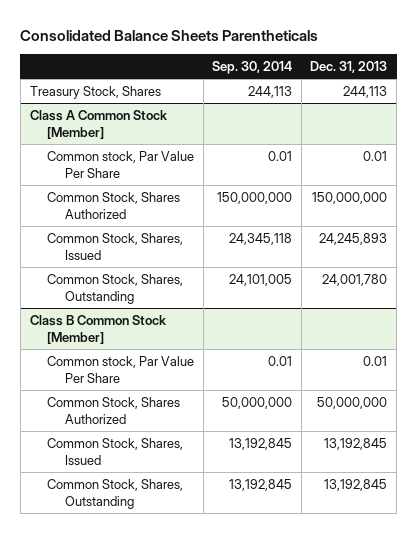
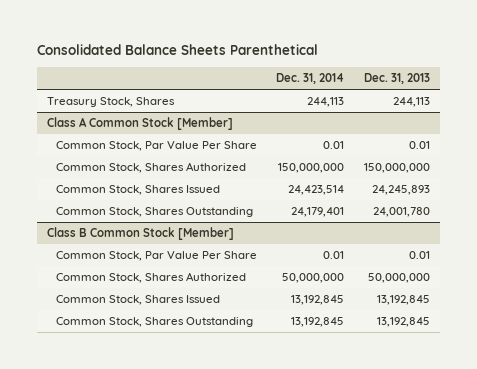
[20,29,319,41] Consolidated Balance Sheets Parentheticals -> [36,44,318,56] Consolidated Balance Sheets Parenthetical
[212,61,293,75] Sep. 30, 2014 -> none
none -> [276,73,345,85] Dec. 31, 2014
[47,150,195,179] Common stock, Par Value Per Share -> [55,141,257,152] Common Stock, Par Value Per Share
[47,232,184,261] Common Stock, Shares, Issued -> [55,185,220,196] Common Stock, Shares Issued
[47,273,184,305] Common Stock, Shares, Outstanding -> [55,207,253,218] Common Stock, Shares Outstanding
[47,355,195,384] Common stock, Par Value Per Share -> [55,251,257,262] Common Stock, Par Value Per Share
[47,437,184,466] Common Stock, Shares, Issued -> [55,295,220,306] Common Stock, Shares Issued
[47,478,184,510] Common Stock, Shares, Outstanding -> [55,317,253,328] Common Stock, Shares Outstanding

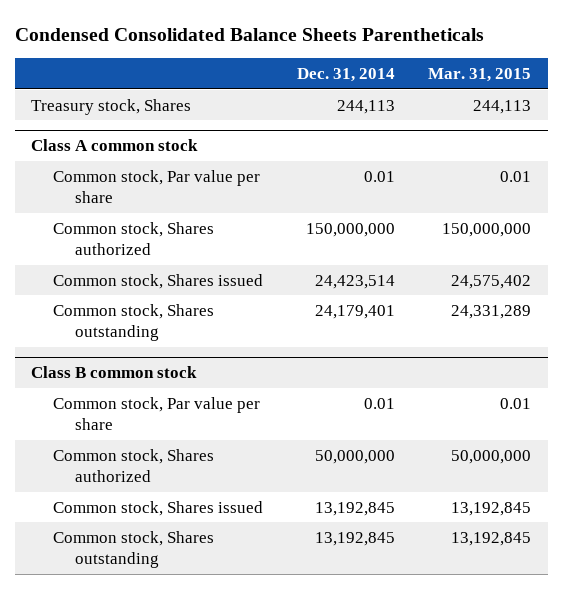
[36,44,318,56] Consolidated Balance Sheets Parenthetical -> [14,28,484,42] Condensed Consolidated Balance Sheets Parentheticals
[364,73,431,85] Dec. 31, 2013 -> none
none -> [428,67,532,82] Mar. 31, 2015
[46,97,175,108] Treasury Stock, Shares -> [31,98,192,115] Treasury stock, Shares
[46,117,233,131] Class A Common Stock [Member] -> [31,139,199,152] Class A common stock
[55,141,257,152] Common Stock, Par Value Per Share -> [53,169,261,204] Common stock, Par value per share
[55,162,246,174] Common Stock, Shares Authorized -> [53,221,215,256] Common stock, Shares authorized
[55,185,220,196] Common Stock, Shares Issued -> [53,273,264,289] Common stock, Shares issued
[55,207,253,218] Common Stock, Shares Outstanding -> [53,303,215,342] Common stock, Shares outstanding
[46,227,234,241] Class B Common Stock [Member] -> [31,366,198,379] Class B common stock
[55,251,257,262] Common Stock, Par Value Per Share -> [53,396,261,431] Common stock, Par value per share
[55,272,246,284] Common Stock, Shares Authorized -> [53,448,215,483] Common stock, Shares authorized
[55,295,220,306] Common Stock, Shares Issued -> [53,500,264,516] Common stock, Shares issued
[55,317,253,328] Common Stock, Shares Outstanding -> [53,530,215,569] Common stock, Shares outstanding

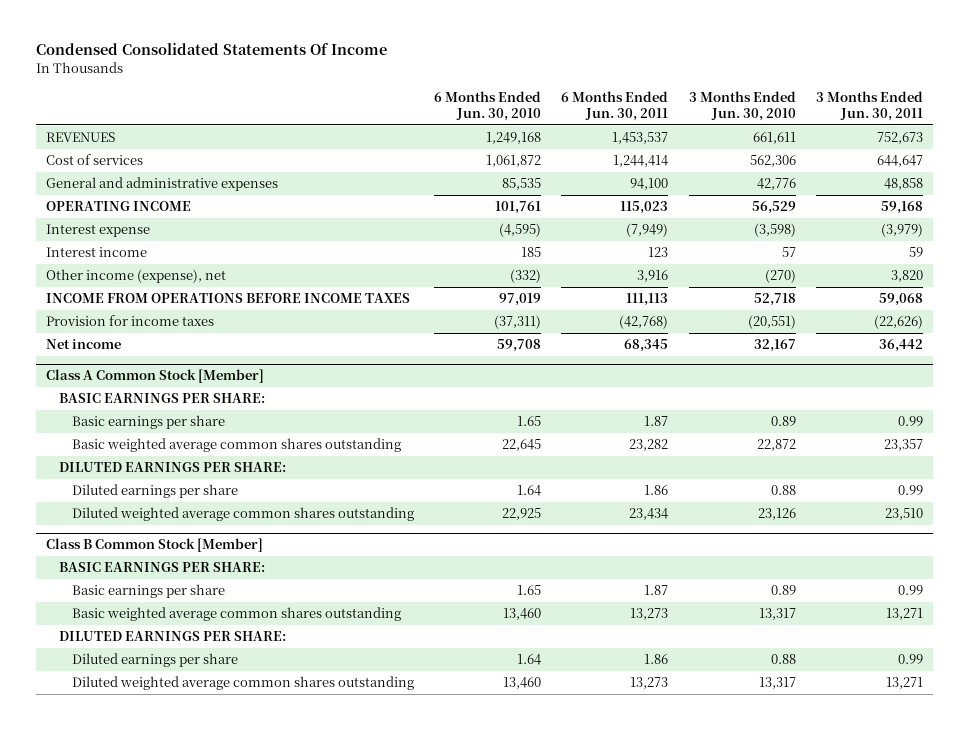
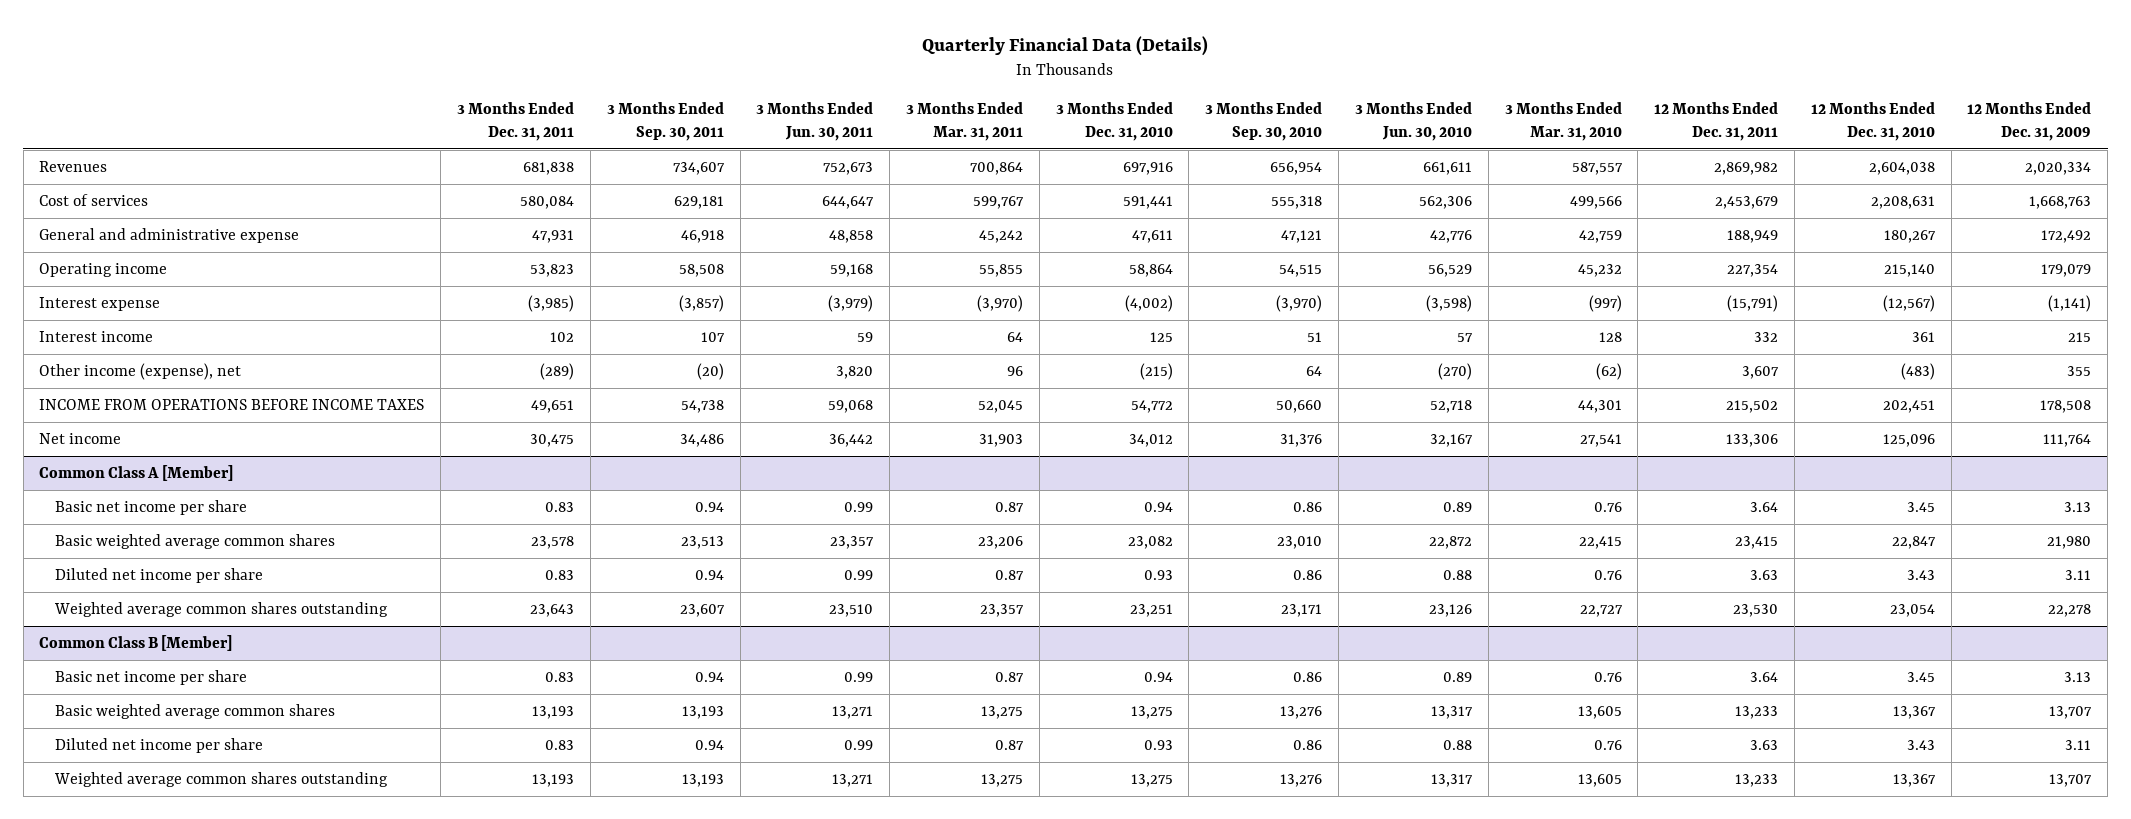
[35,43,387,56] Condensed Consolidated Statements Of Income -> [922,35,1209,56] Quarterly Financial Data (Details)
[433,90,541,121] 6 Months Ended Jun. 30, 2010 -> none
[561,90,669,121] 6 Months Ended Jun. 30, 2011 -> none
none -> [457,102,575,141] 3 Months Ended Dec. 31, 2011
none -> [606,102,724,141] 3 Months Ended Sep. 30, 2011
none -> [905,102,1023,141] 3 Months Ended Mar. 31, 2011
none -> [1055,102,1173,141] 3 Months Ended Dec. 31, 2010
none -> [1205,102,1323,141] 3 Months Ended Sep. 30, 2010
none -> [1504,102,1622,141] 3 Months Ended Mar. 31, 2010
none -> [1654,102,1779,141] 12 Months Ended Dec. 31, 2011
none -> [1810,102,1935,141] 12 Months Ended Dec. 31, 2010
none -> [1967,102,2092,141] 12 Months Ended Dec. 31, 2009
[45,132,115,143] REVENUES -> [39,161,108,173] Revenues
[45,177,278,192] General and administrative expenses -> [39,228,300,244] General and administrative expense
[45,201,191,212] OPERATING INCOME -> [39,263,168,278] Operating income
[45,315,214,327] Provision for income taxes -> none
[58,393,265,404] BASIC EARNINGS PER SHARE: -> none
[58,462,286,473] DILUTED EARNINGS PER SHARE: -> none
[58,562,265,573] BASIC EARNINGS PER SHARE: -> none
[58,631,286,642] DILUTED EARNINGS PER SHARE: -> none
[45,369,264,384] Class A Common Stock [Member] -> [39,465,234,482] Common Class A [Member]
[71,415,225,430] Basic earnings per share -> [55,500,248,516] Basic net income per share
[71,438,401,453] Basic weighted average common shares outstanding -> [55,534,336,550] Basic weighted average common shares
[71,484,238,499] Diluted earnings per share -> [55,568,264,584] Diluted net income per share
[71,507,414,522] Diluted weighted average common shares outstanding -> [54,602,389,618] Weighted average common shares outstanding
[45,538,263,553] Class B Common Stock [Member] -> [39,635,233,652] Common Class B [Member]
[71,584,225,599] Basic earnings per share -> [55,670,248,686] Basic net income per share
[71,607,401,622] Basic weighted average common shares outstanding -> [55,704,336,720] Basic weighted average common shares
[71,653,238,668] Diluted earnings per share -> [55,738,264,754] Diluted net income per share
[71,676,414,691] Diluted weighted average common shares outstanding -> [54,772,389,788] Weighted average common shares outstanding

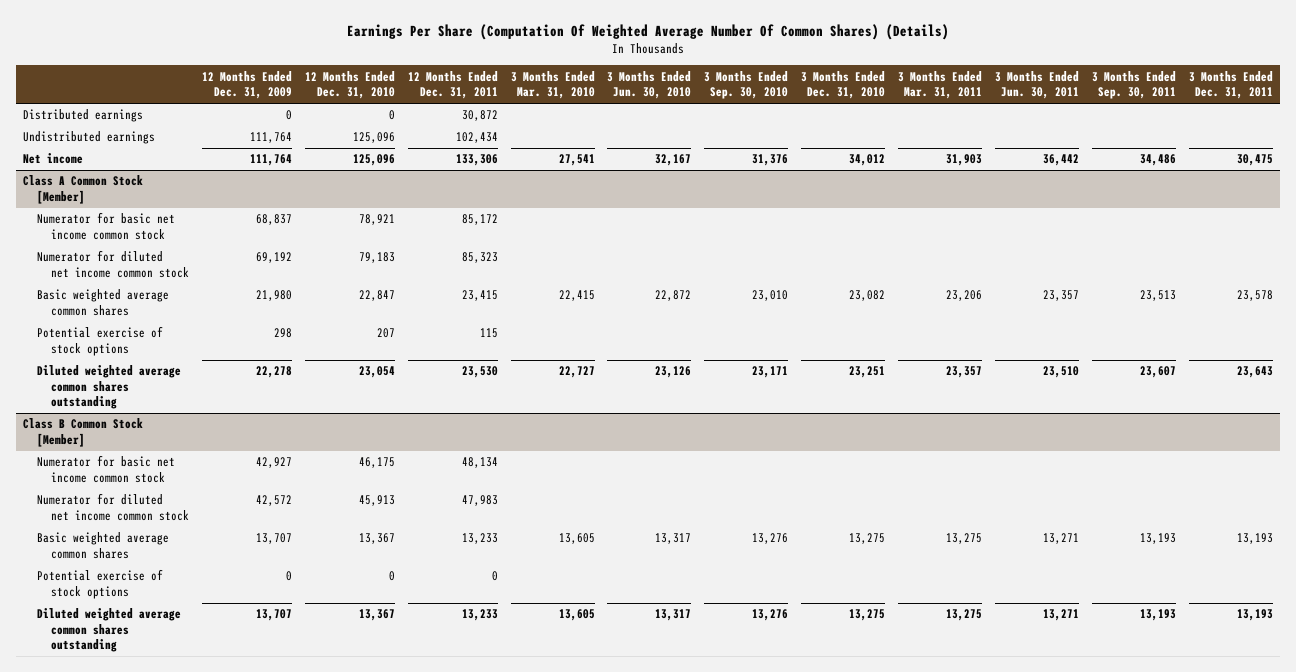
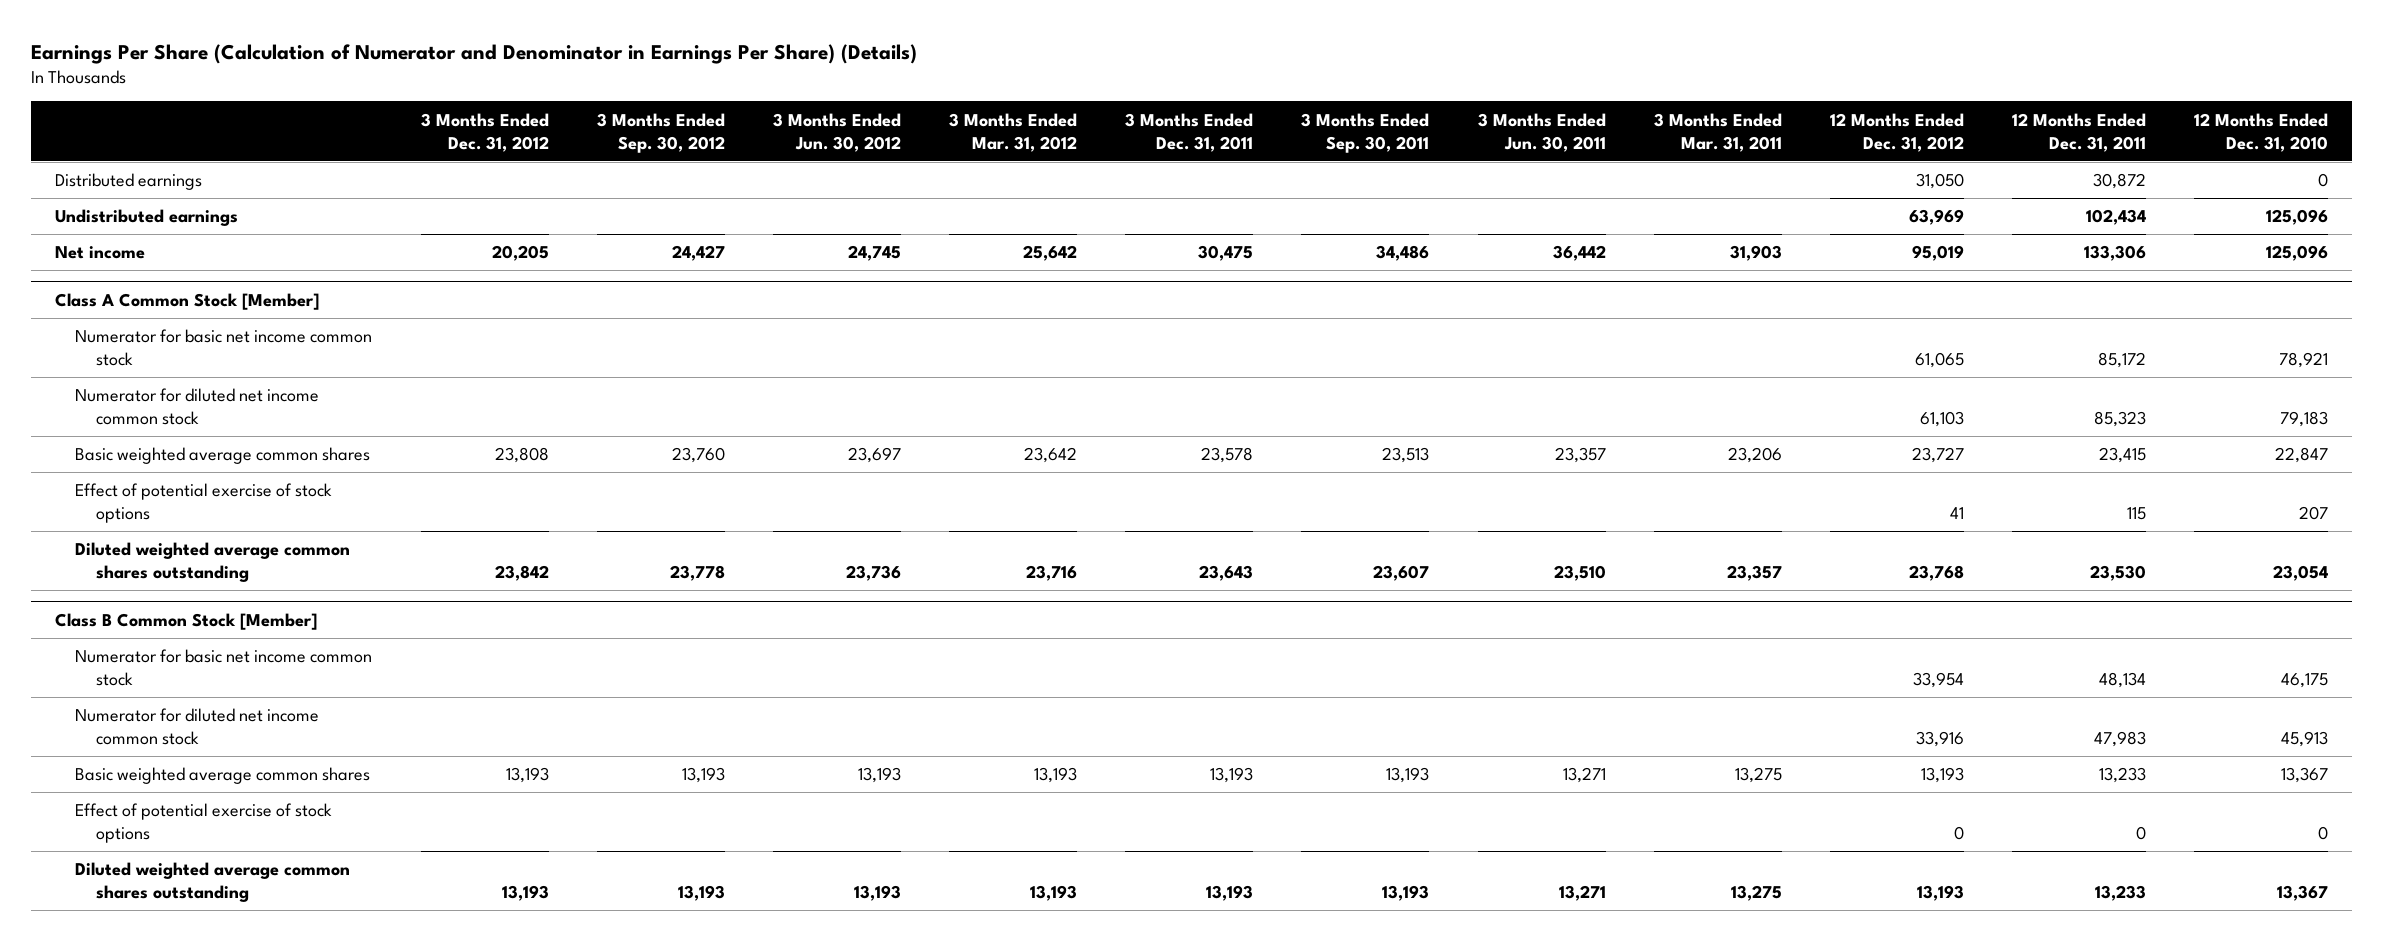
[346,23,949,40] Earnings Per Share (Computation Of Weighted Average Number Of Common Shares) (Details) -> [30,43,917,64] Earnings Per Share (Calculation of Numerator and Denominator in Earnings Per Share) (Details)
[201,70,292,100] 12 Months Ended Dec. 31, 2009 -> none
[510,70,595,100] 3 Months Ended Mar. 31, 2010 -> none
[607,70,692,100] 3 Months Ended Jun. 30, 2010 -> none
[704,70,789,100] 3 Months Ended Sep. 30, 2010 -> none
[801,70,886,100] 3 Months Ended Dec. 31, 2010 -> none
none -> [420,112,549,152] 3 Months Ended Dec. 31, 2012
none -> [596,112,725,153] 3 Months Ended Sep. 30, 2012
none -> [772,112,901,152] 3 Months Ended Jun. 30, 2012
none -> [949,112,1078,152] 3 Months Ended Mar. 31, 2012
none -> [1830,112,1965,152] 12 Months Ended Dec. 31, 2012
[36,326,163,356] Potential exercise of stock options -> [75,483,333,524] Effect of potential exercise of stock options
[36,569,163,599] Potential exercise of stock options -> [75,803,333,844] Effect of potential exercise of stock options

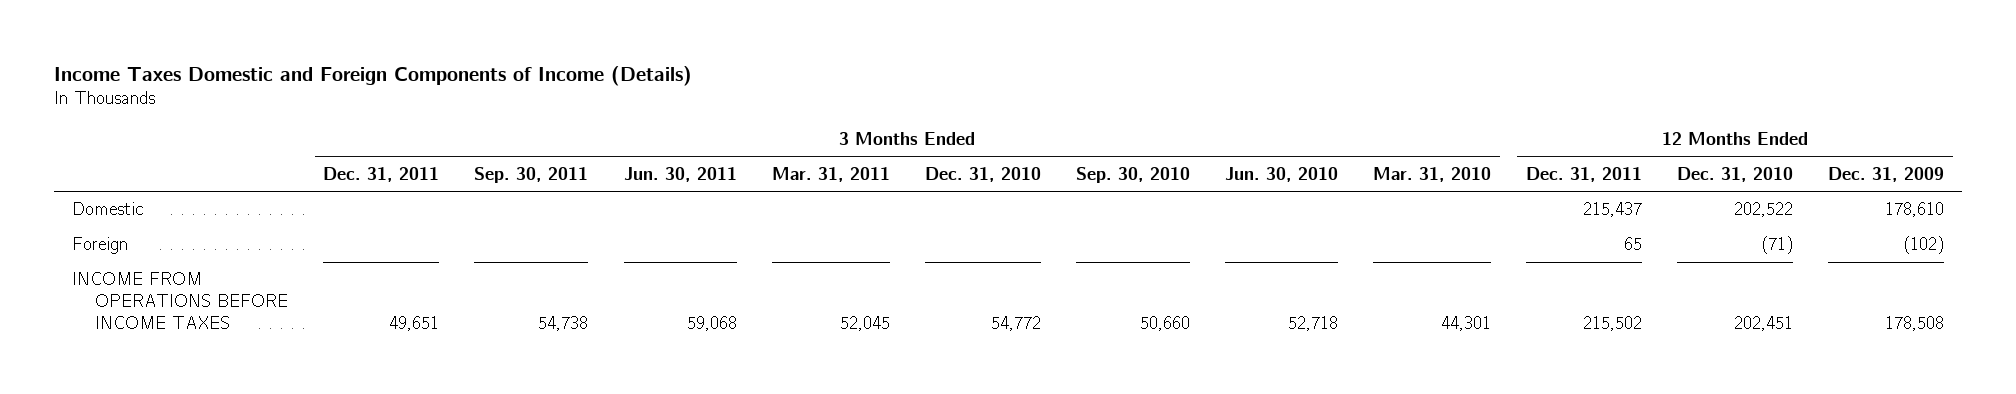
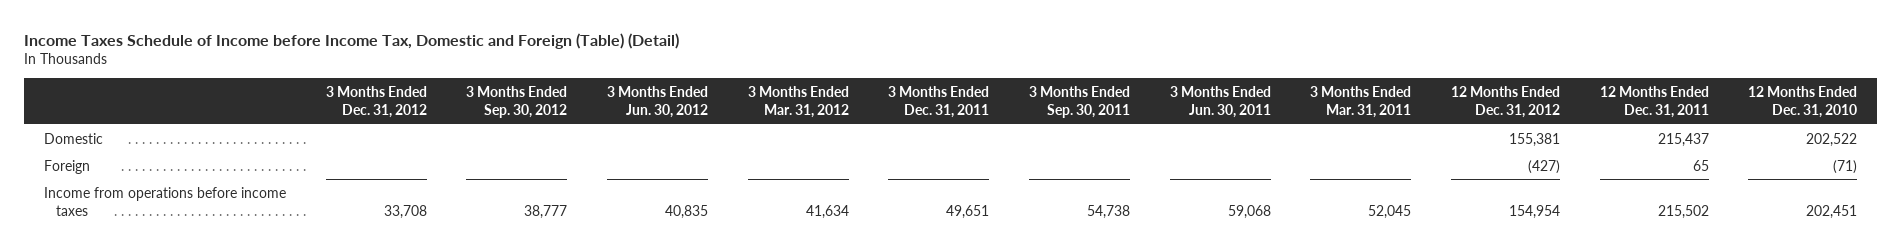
[54,66,693,87] Income Taxes Domestic and Foreign Components of Income (Details) -> [24,32,680,49] Income Taxes Schedule of Income before Income Tax, Domestic and Foreign (Table) (Detail)
[924,166,1041,182] Dec. 31, 2010 -> none
[1075,166,1190,183] Sep. 30, 2010 -> none
[1224,166,1338,182] Jun. 30, 2010 -> none
[1372,166,1491,182] Mar. 31, 2010 -> none
[1828,166,1945,182] Dec. 31, 2009 -> none
none -> [325,85,427,118] 3 Months Ended Dec. 31, 2012
none -> [466,85,568,118] 3 Months Ended Sep. 30, 2012
none -> [607,85,709,118] 3 Months Ended Jun. 30, 2012
none -> [747,85,849,118] 3 Months Ended Mar. 31, 2012
none -> [1451,85,1561,118] 12 Months Ended Dec. 31, 2012
[71,272,289,329] INCOME FROM OPERATIONS BEFORE INCOME TAXES -> [44,186,287,216] Income from operations before income taxes

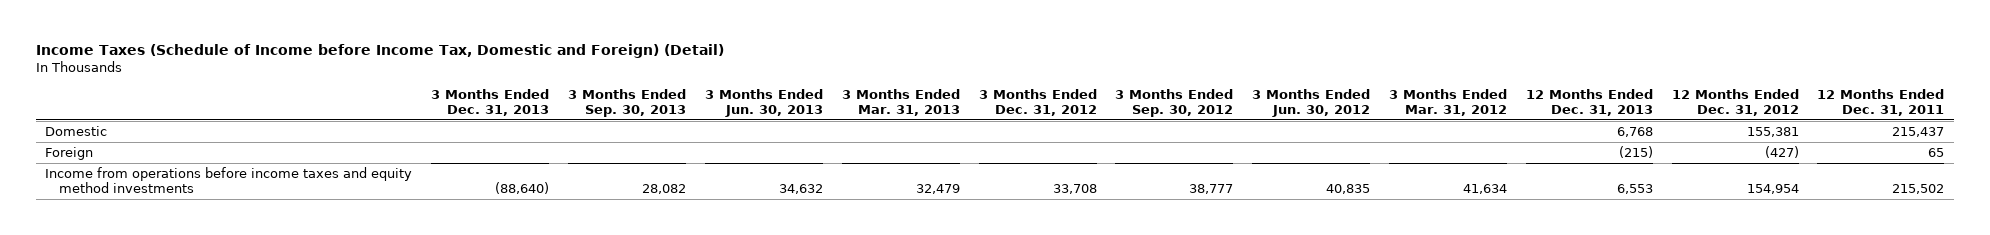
[24,32,680,49] Income Taxes Schedule of Income before Income Tax, Domestic and Foreign (Table) (Detail) -> [36,44,725,59] Income Taxes (Schedule of Income before Income Tax, Domestic and Foreign) (Detail)
[888,85,990,118] 3 Months Ended Dec. 31, 2011 -> none
[1029,85,1131,118] 3 Months Ended Sep. 30, 2011 -> none
[1169,85,1271,118] 3 Months Ended Jun. 30, 2011 -> none
[1310,85,1412,118] 3 Months Ended Mar. 31, 2011 -> none
[1748,85,1858,118] 12 Months Ended Dec. 31, 2010 -> none
none -> [431,89,550,116] 3 Months Ended Dec. 31, 2013
none -> [568,89,687,117] 3 Months Ended Sep. 30, 2013
none -> [704,89,823,117] 3 Months Ended Jun. 30, 2013
none -> [841,89,960,116] 3 Months Ended Mar. 31, 2013
none -> [1525,89,1653,116] 12 Months Ended Dec. 31, 2013
[44,186,287,216] Income from operations before income taxes -> [45,166,413,193] Income from operations before income taxes and equity method investments

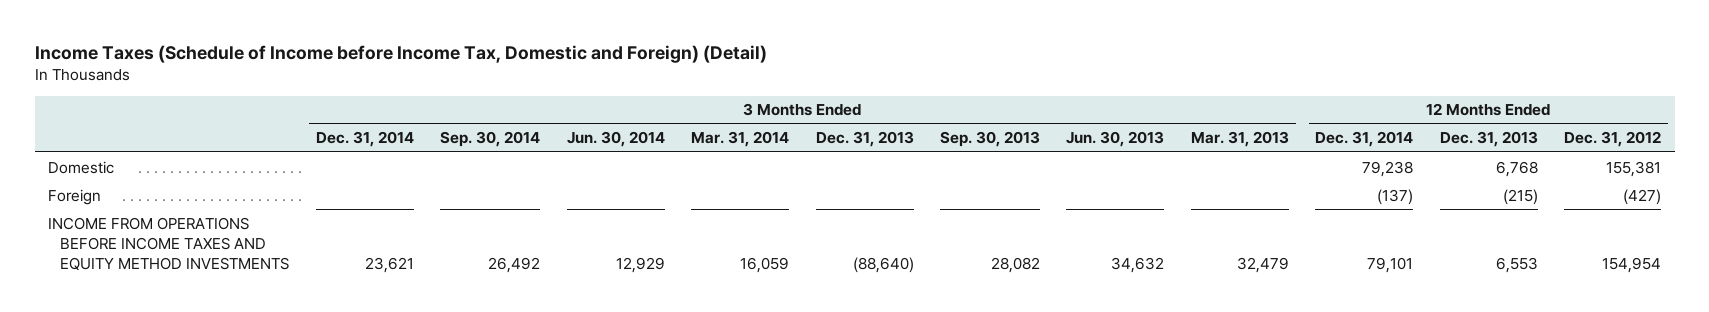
[978,89,1097,116] 3 Months Ended Dec. 31, 2012 -> none
[1115,89,1234,117] 3 Months Ended Sep. 30, 2012 -> none
[1252,89,1371,117] 3 Months Ended Jun. 30, 2012 -> none
[1389,89,1508,116] 3 Months Ended Mar. 31, 2012 -> none
[1817,89,1945,116] 12 Months Ended Dec. 31, 2011 -> none
none -> [315,131,414,148] Dec. 31, 2014
none -> [440,131,541,148] Sep. 30, 2014
none -> [566,131,665,148] Jun. 30, 2014
none -> [691,131,790,148] Mar. 31, 2014
none -> [1315,131,1414,148] Dec. 31, 2014
[45,166,413,193] Income from operations before income taxes and equity method investments -> [48,216,290,271] INCOME FROM OPERATIONS BEFORE INCOME TAXES AND EQUITY METHOD INVESTMENTS

